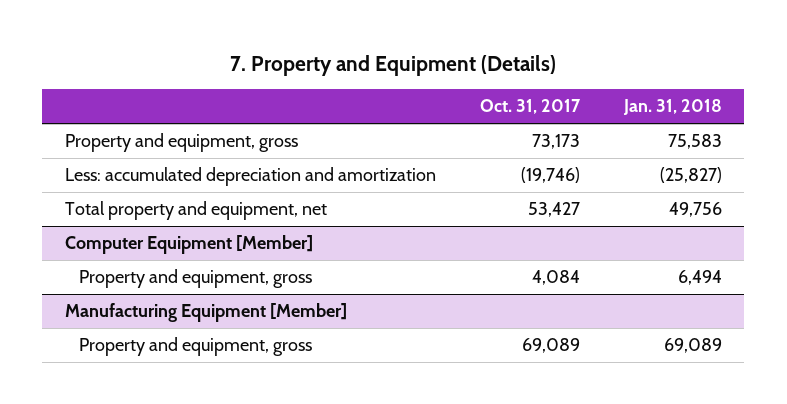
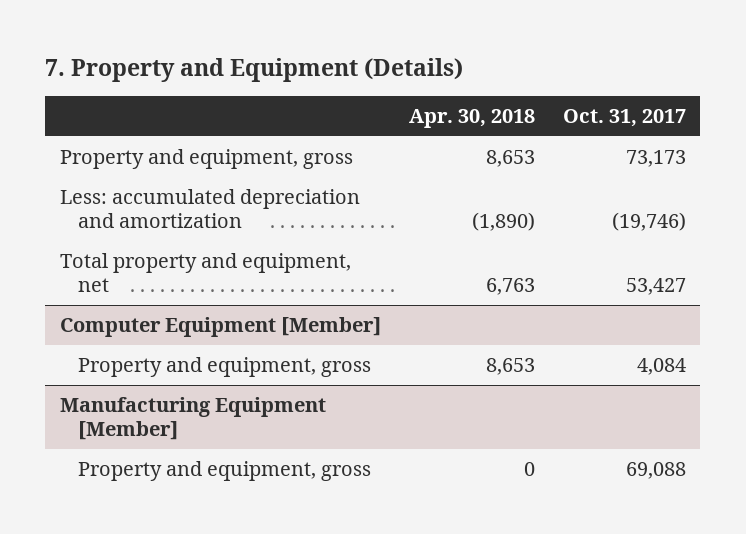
[623,99,723,116] Jan. 31, 2018 -> none
none -> [408,108,535,128] Apr. 30, 2018
[521,338,580,354] 69,089 -> [626,461,687,479] 69,088

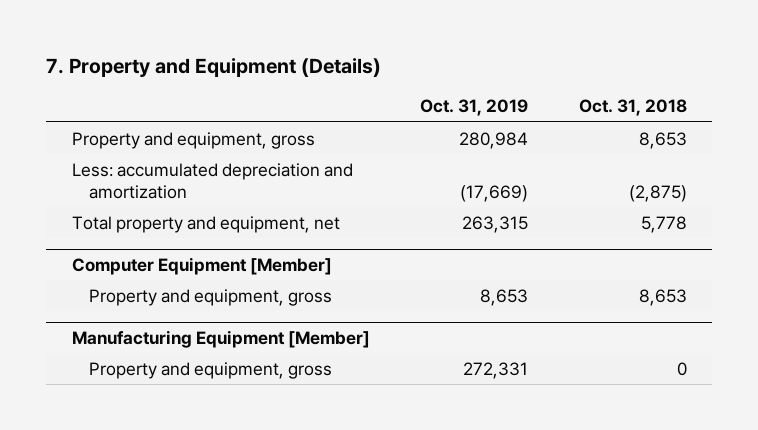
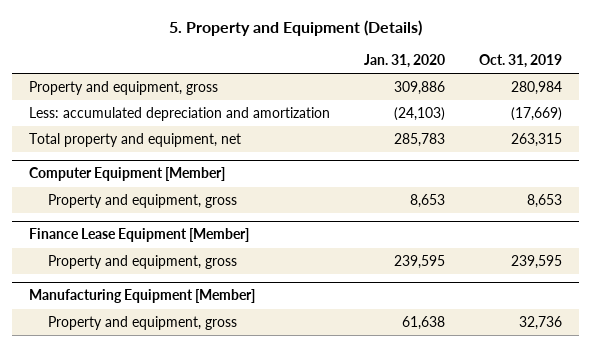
[46,58,382,78] 7. Property and Equipment (Details) -> [168,20,422,37] 5. Property and Equipment (Details)
[578,99,687,117] Oct. 31, 2018 -> none
none -> [364,54,446,69] Jan. 31, 2020
none -> [28,228,249,243] Finance Lease Equipment [Member]
none -> [48,255,238,270] Property and equipment, gross
[463,361,529,379] 272,331 -> [519,316,563,331] 32,736

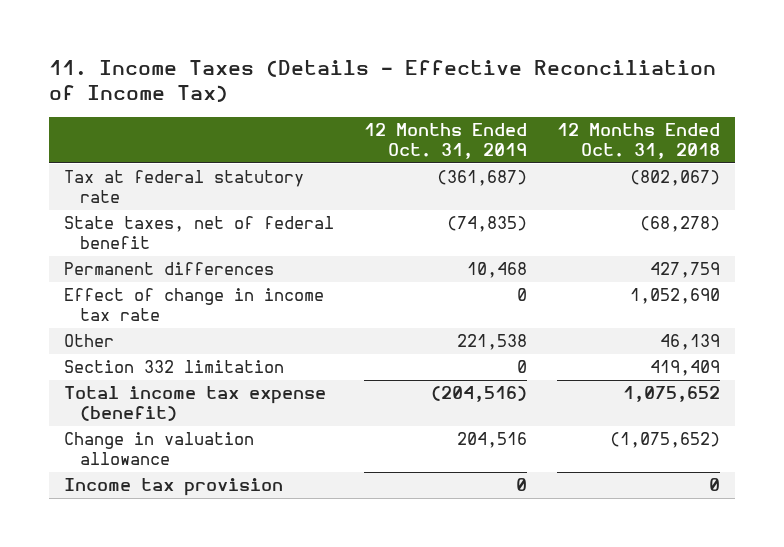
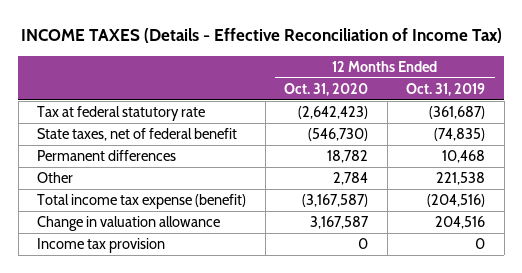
[49,59,717,103] 11. Income Taxes (Details - Effective Reconciliation of Income Tax) -> [21,28,503,44] INCOME TAXES (Details - Effective Reconciliation of Income Tax)
[556,122,720,159] 12 Months Ended Oct. 31, 2018 -> none
none -> [284,83,369,97] Oct. 31, 2020
[63,288,324,322] Effect of change in income tax rate -> none
[63,360,284,374] Section 332 limitation -> none

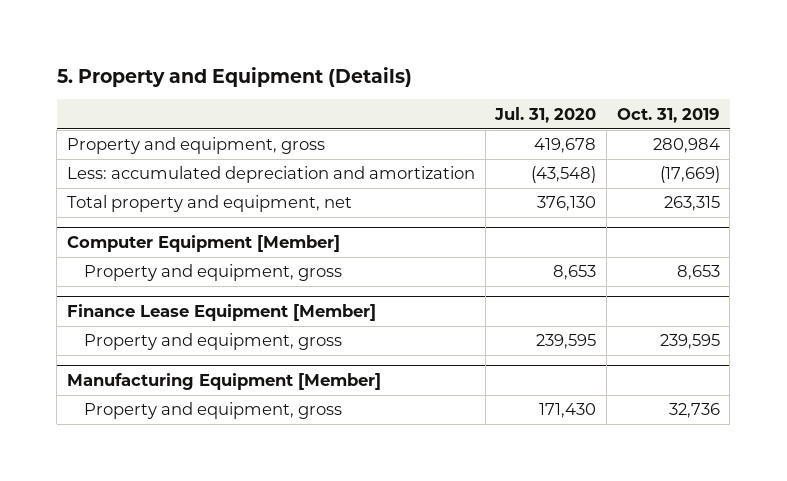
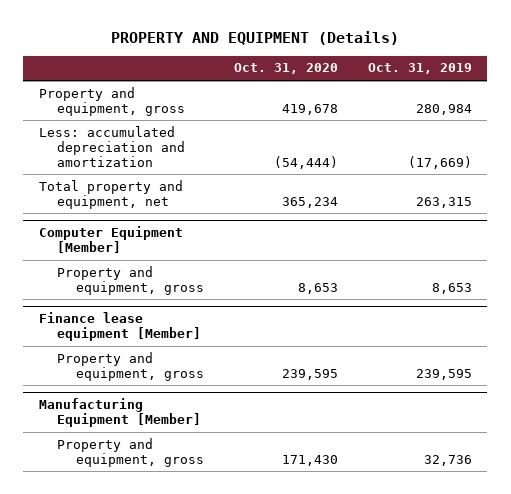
[56,66,412,87] 5. Property and Equipment (Details) -> [111,30,400,45] PROPERTY AND EQUIPMENT (Details)
[494,106,597,123] Jul. 31, 2020 -> none
none -> [234,63,339,75] Oct. 31, 2020
[67,303,377,321] Finance Lease Equipment [Member] -> [38,312,202,342] Finance lease equipment [Member]

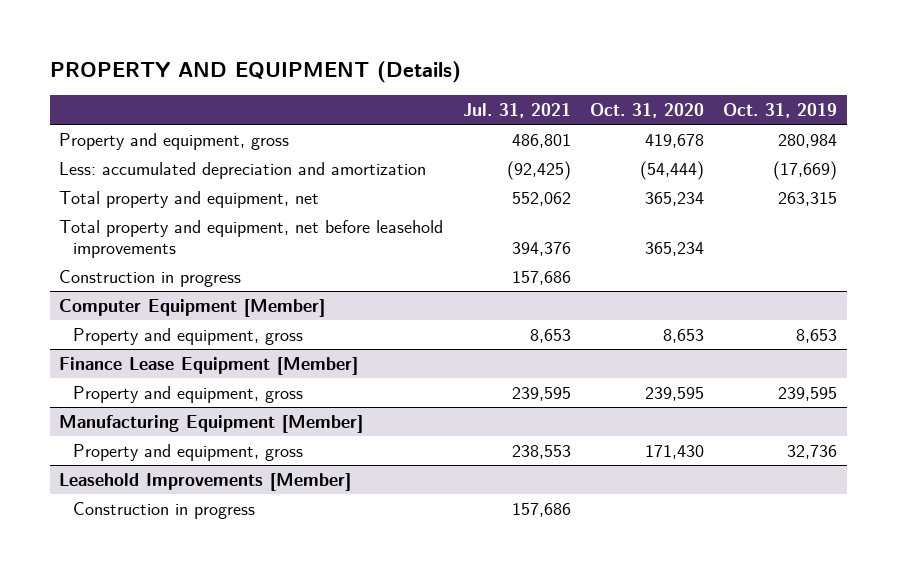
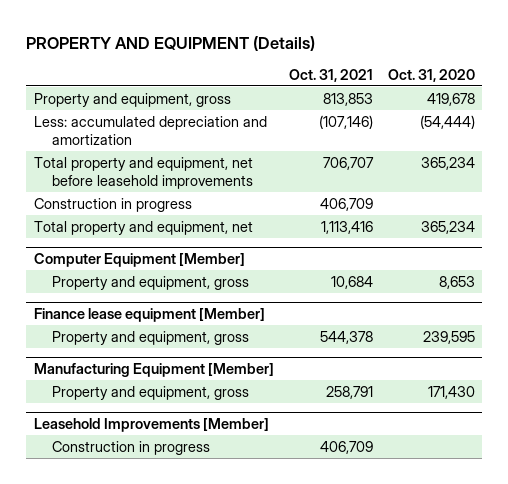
[462,102,571,118] Jul. 31, 2021 -> none
[723,102,838,118] Oct. 31, 2019 -> none
none -> [288,68,373,82] Oct. 31, 2021
[59,190,320,208] Total property and equipment, net -> [33,220,253,235] Total property and equipment, net
[59,356,359,375] Finance Lease Equipment [Member] -> [33,307,265,322] Finance lease equipment [Member]

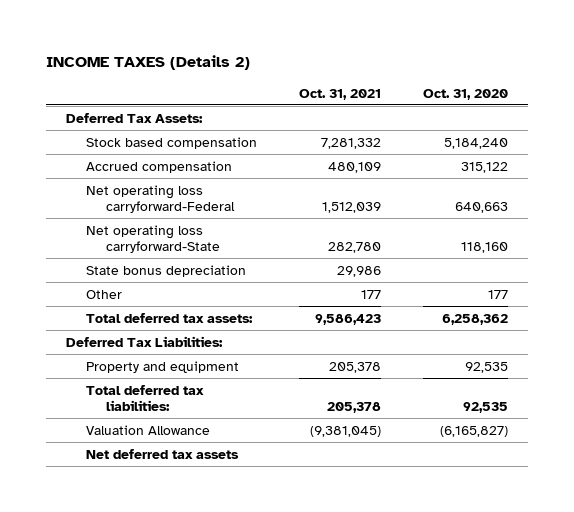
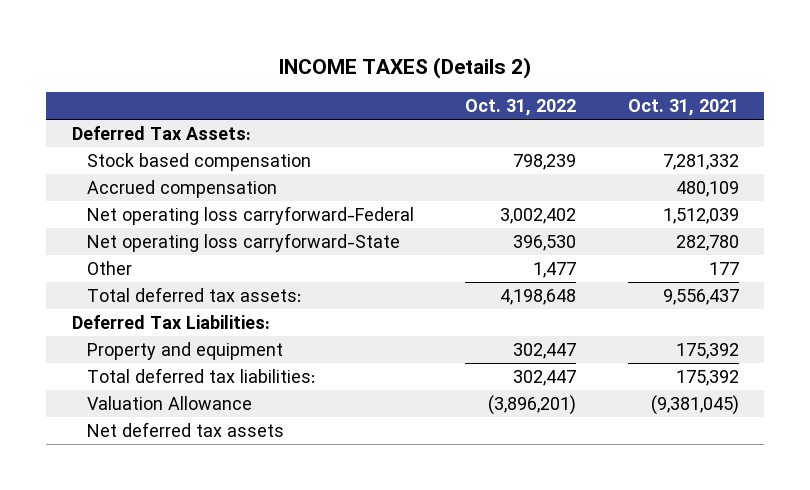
[422,88,508,100] Oct. 31, 2020 -> none
none -> [465,99,577,117] Oct. 31, 2022
[86,264,247,277] State bonus depreciation -> none
[314,313,381,325] 9,586,423 -> [662,288,739,305] 9,556,437
[328,361,381,373] 205,378 -> [675,342,739,359] 175,392
[326,402,381,414] 205,378 -> [675,369,739,386] 175,392

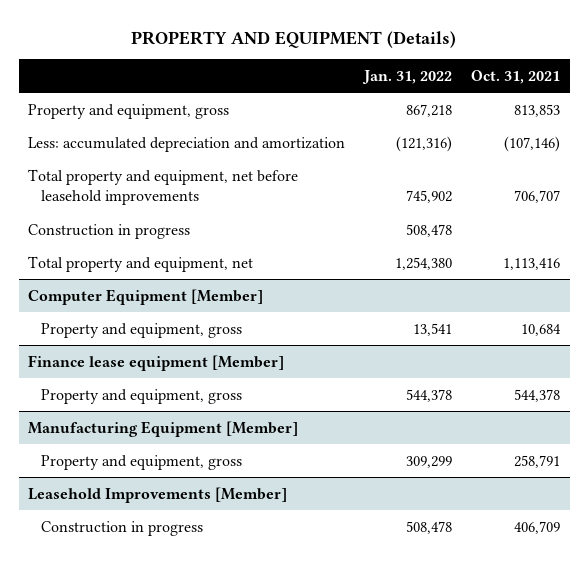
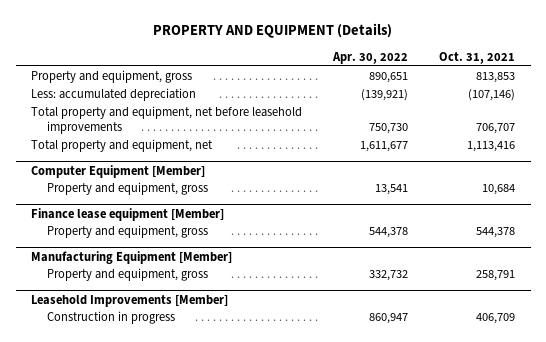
[362,70,453,85] Jan. 31, 2022 -> none
none -> [332,52,409,65] Apr. 30, 2022
[28,136,346,152] Less: accumulated depreciation and amortization -> [31,88,197,102] Less: accumulated depreciation
[28,223,191,239] Construction in progress -> none

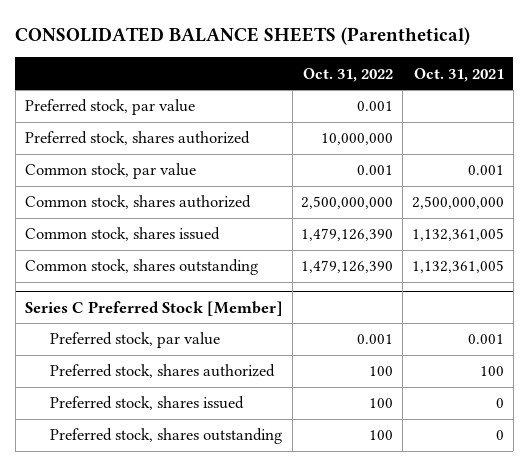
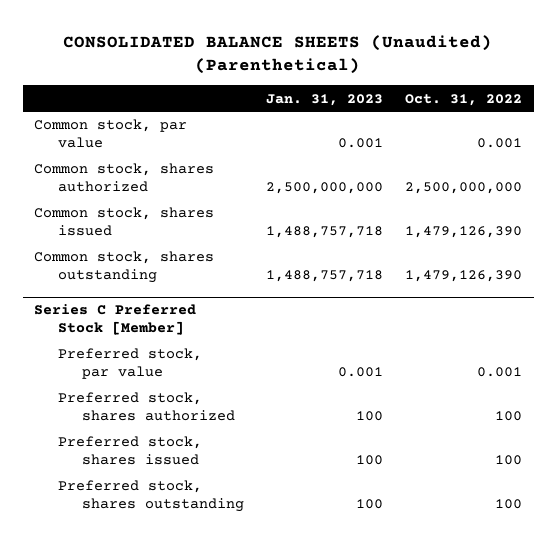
[15,26,471,45] CONSOLIDATED BALANCE SHEETS (Parenthetical) -> [63,34,493,75] CONSOLIDATED BALANCE SHEETS (Unaudited) (Parenthetical)
[414,67,505,82] Oct. 31, 2021 -> none
none -> [266,93,384,106] Jan. 31, 2023
[24,99,195,116] Preferred stock, par value -> none
[24,131,250,146] Preferred stock, shares authorized -> none

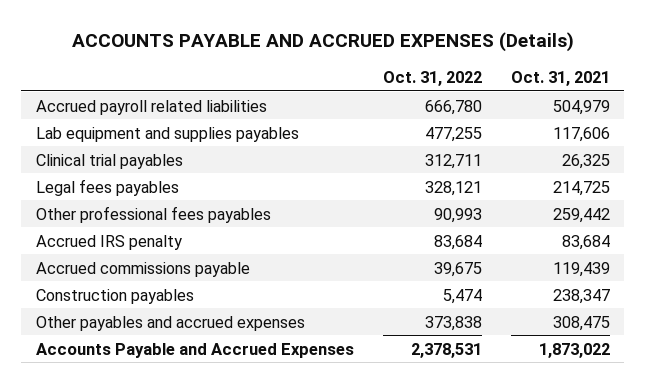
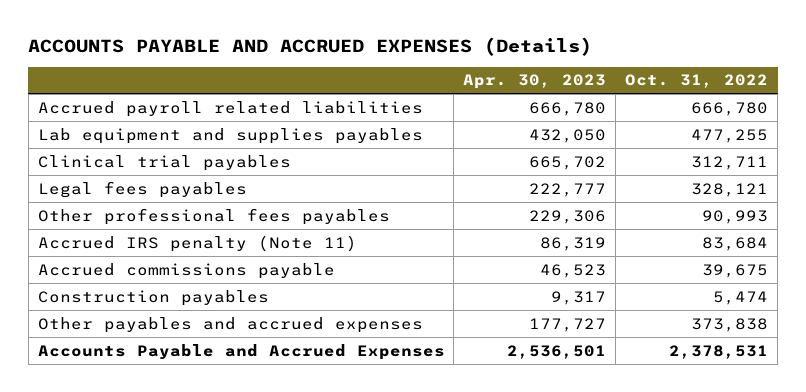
[510,71,610,87] Oct. 31, 2021 -> none
none -> [463,74,607,90] Apr. 30, 2023
[35,234,182,250] Accrued IRS penalty -> [37,234,357,252] Accrued IRS penalty (Note 11)

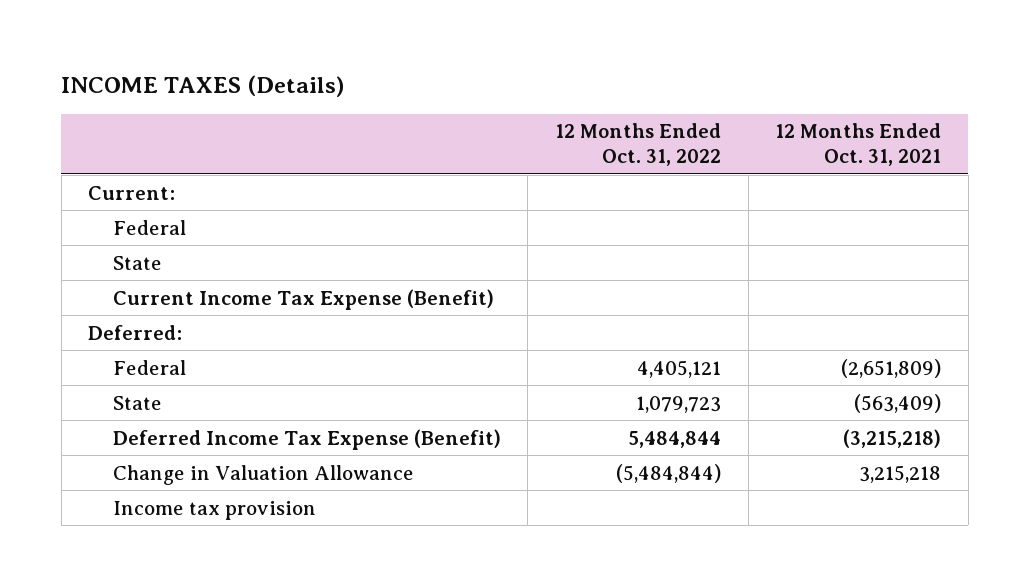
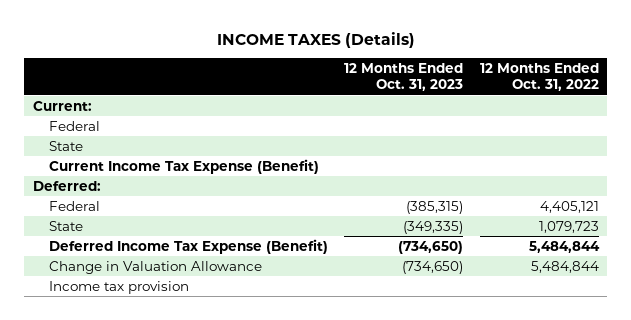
[775,123,942,167] 12 Months Ended Oct. 31, 2021 -> none
none -> [344,63,464,92] 12 Months Ended Oct. 31, 2023
[615,463,721,483] (5,484,844) -> [530,260,599,273] 5,484,844

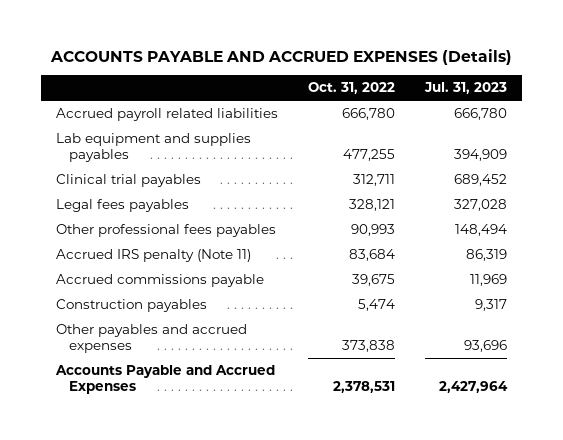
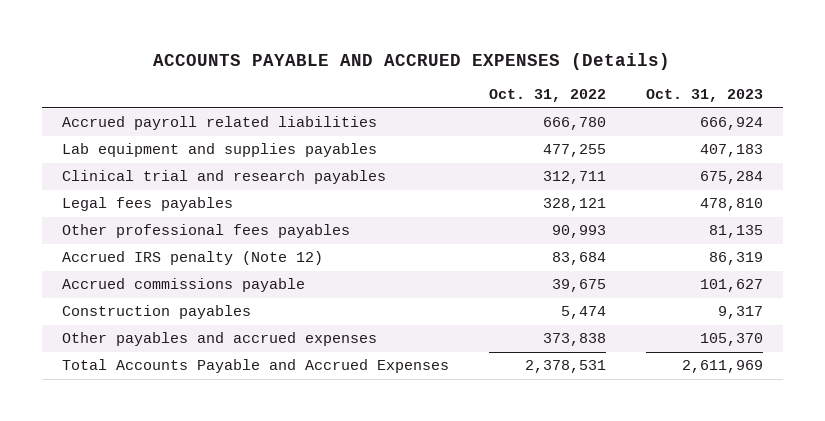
[423,82,507,95] Jul. 31, 2023 -> none
none -> [645,89,763,103] Oct. 31, 2023
[56,174,202,188] Clinical trial payables -> [62,170,387,185] Clinical trial and research payables
[56,249,252,263] Accrued IRS penalty (Note 11) -> [62,251,324,266] Accrued IRS penalty (Note 12)
[55,365,276,395] Accounts Payable and Accrued Expenses -> [62,359,450,374] Total Accounts Payable and Accrued Expenses

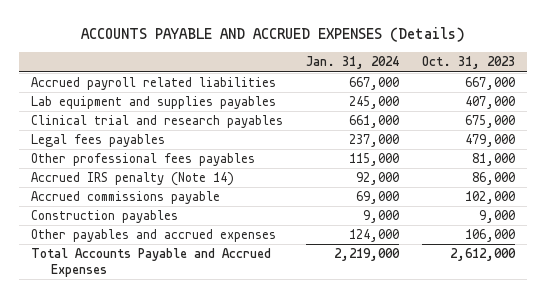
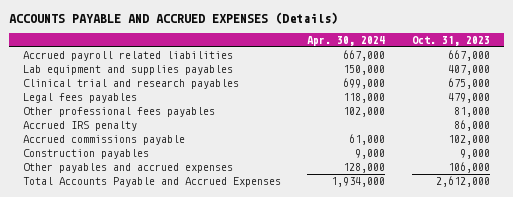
[306,56,400,70] Jan. 31, 2024 -> none
none -> [307,35,386,46] Apr. 30, 2024
[30,172,234,187] Accrued IRS penalty (Note 14) -> [22,121,137,132] Accrued IRS penalty

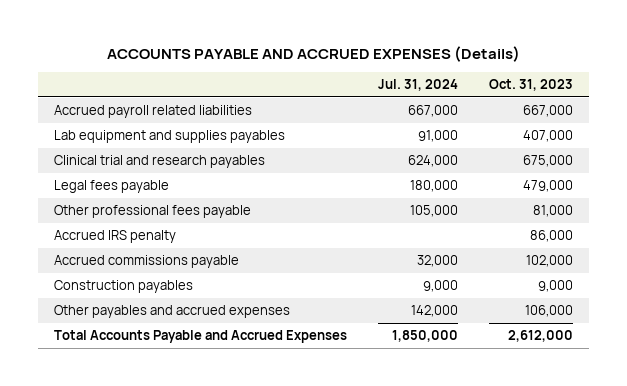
[307,35,386,46] Apr. 30, 2024 -> none
none -> [378,79,459,92] Jul. 31, 2024
[22,93,137,104] Legal fees payables -> [54,180,170,194] Legal fees payable
[22,107,215,118] Other professional fees payables -> [54,205,252,219] Other professional fees payable

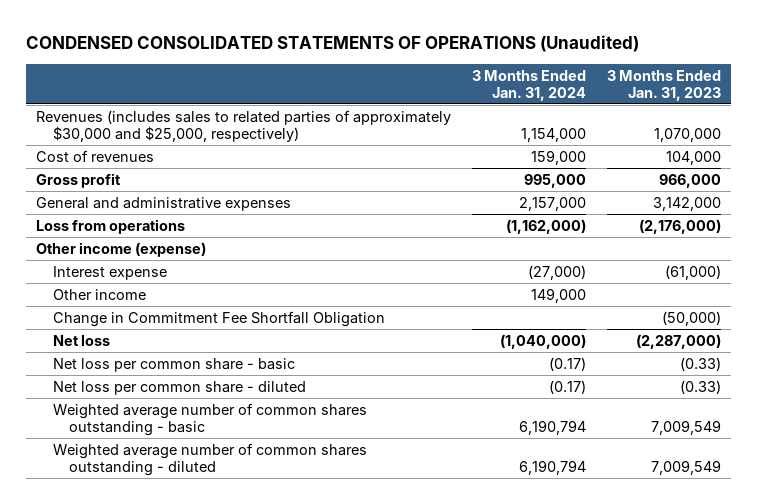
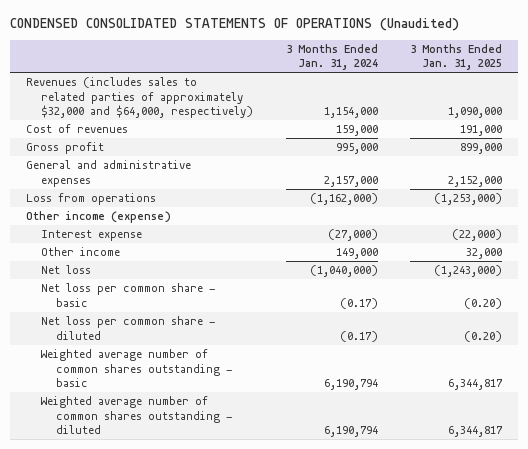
[606,69,721,101] 3 Months Ended Jan. 31, 2023 -> none
none -> [409,43,502,71] 3 Months Ended Jan. 31, 2025
[36,109,452,142] Revenues (includes sales to related parties of approximately $30,000 and $25,000, respectively) -> [26,77,254,118] Revenues (includes sales to related parties of approximately $32,000 and $64,000, respectively)
[52,310,385,327] Change in Commitment Fee Shortfall Obligation -> none

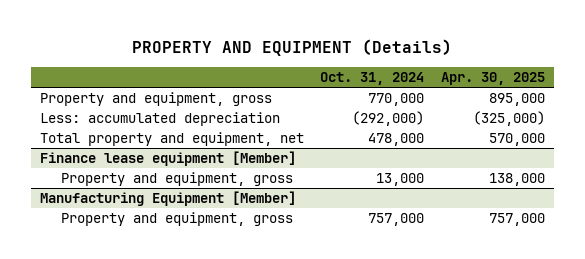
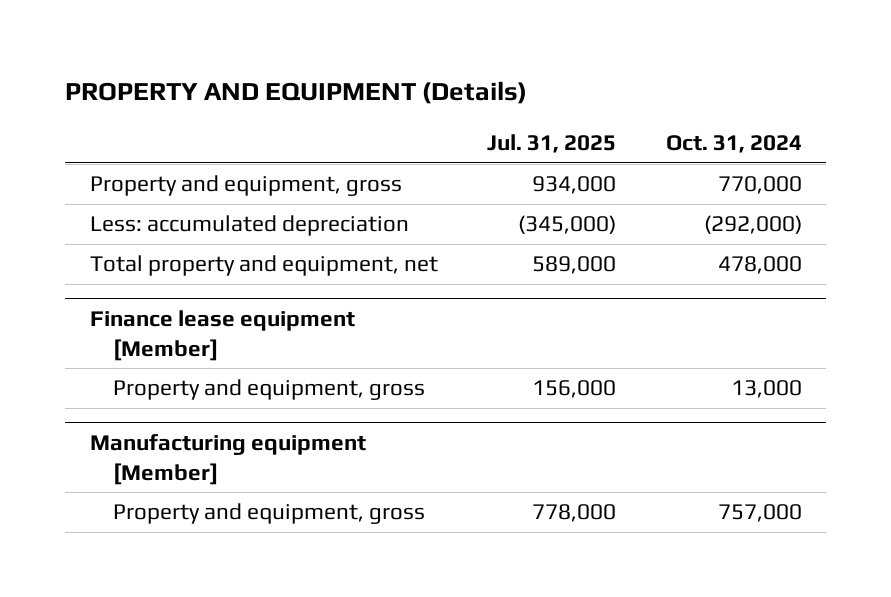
[441,71,546,85] Apr. 30, 2025 -> none
none -> [487,134,617,154] Jul. 31, 2025
[39,191,296,207] Manufacturing Equipment [Member] -> [89,434,366,485] Manufacturing equipment [Member]

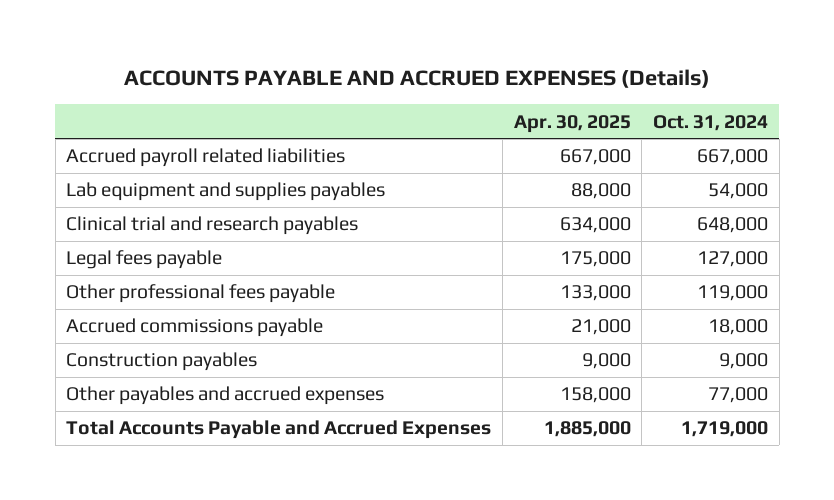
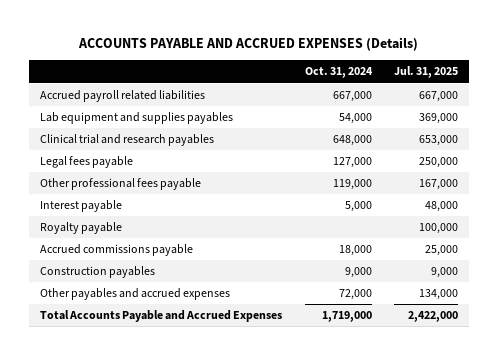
[513,114,631,133] Apr. 30, 2025 -> none
none -> [394,66,459,79] Jul. 31, 2025
none -> [40,200,123,213] Interest payable
none -> [40,222,123,235] Royalty payable
[707,387,768,404] 77,000 -> [338,289,372,301] 72,000

